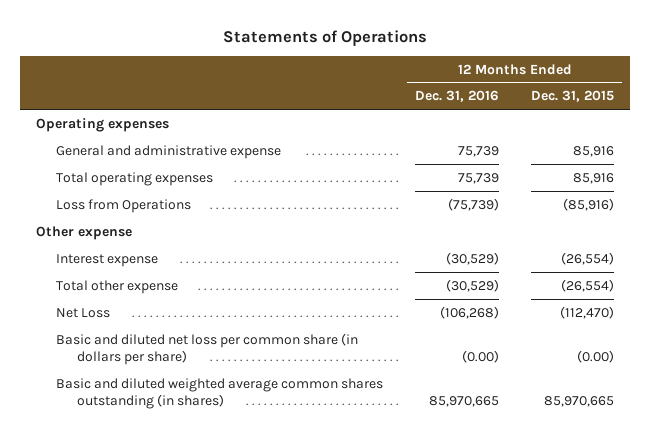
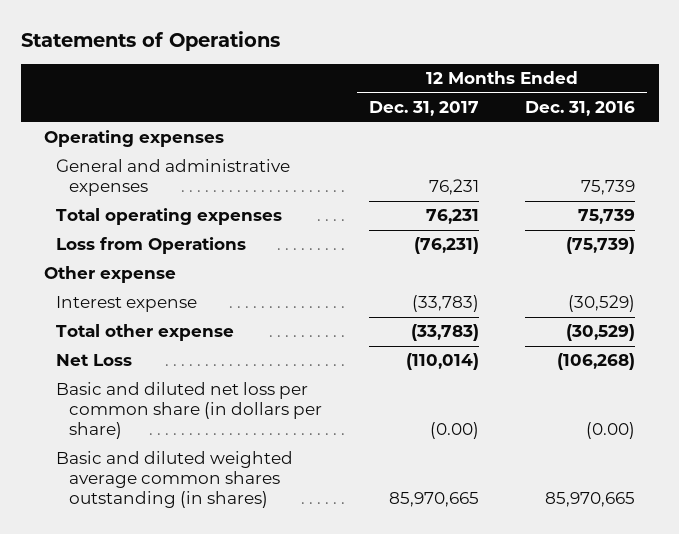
[531,90,615,103] Dec. 31, 2015 -> none
none -> [368,100,479,116] Dec. 31, 2017
[56,144,282,159] General and administrative expense -> [56,159,291,197] General and administrative expenses

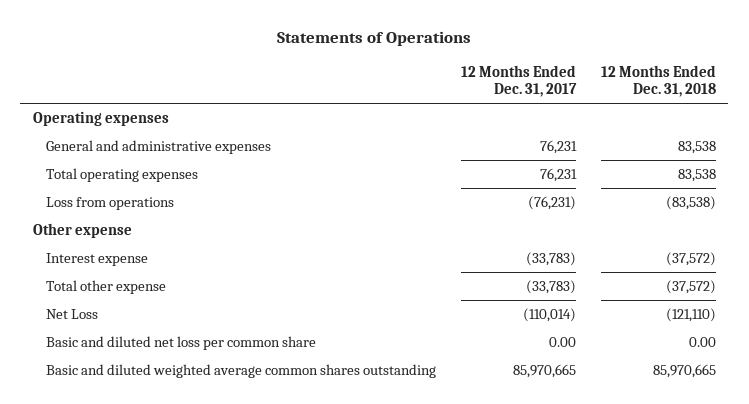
[525,100,636,116] Dec. 31, 2016 -> none
none -> [600,65,716,98] 12 Months Ended Dec. 31, 2018
[56,237,247,255] Loss from Operations -> [45,197,174,211] Loss from operations
[56,382,323,440] Basic and diluted net loss per common share (in dollars per share) -> [45,336,316,351] Basic and diluted net loss per common share
[429,422,479,440] (0.00) -> [548,337,576,348] 0.00
[56,451,294,509] Basic and diluted weighted average common shares outstanding (in shares) -> [45,364,436,379] Basic and diluted weighted average common shares outstanding

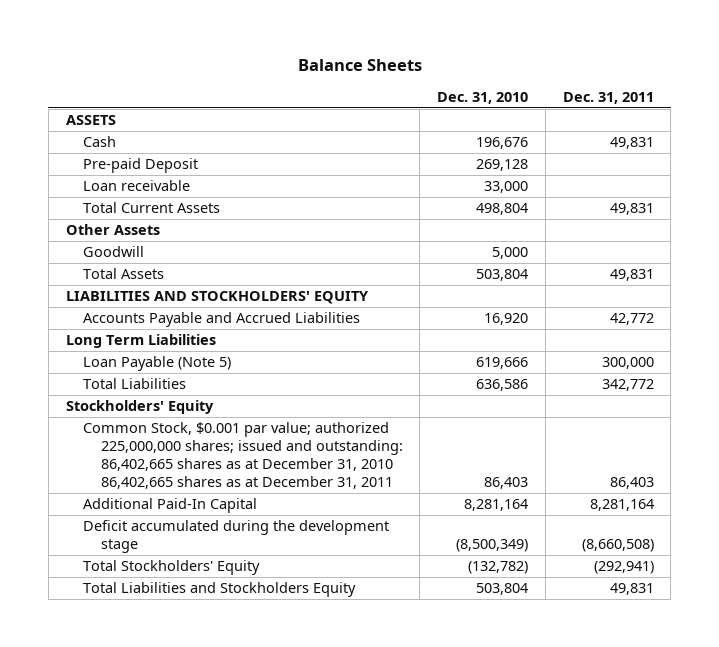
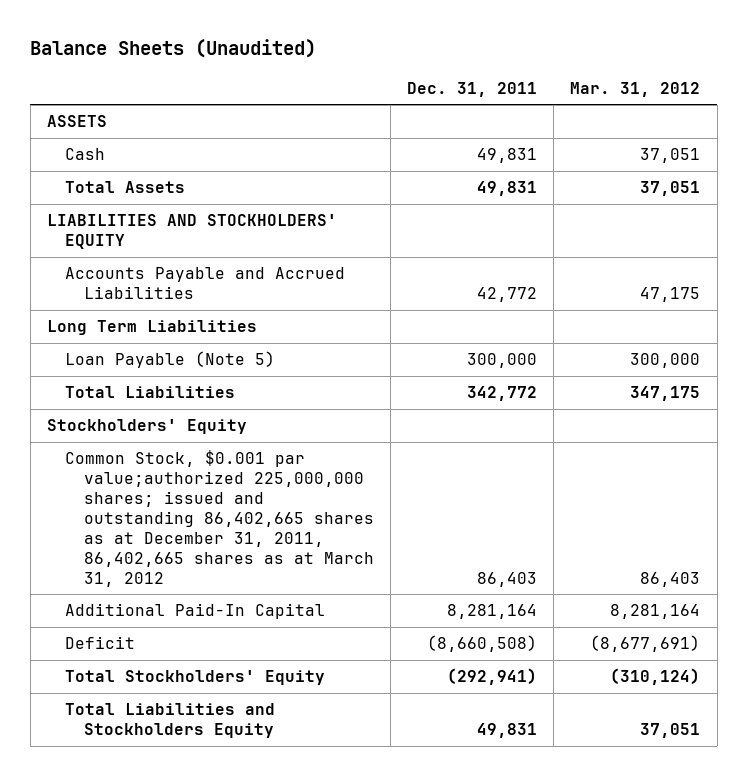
[297,58,422,71] Balance Sheets -> [30,39,317,59] Balance Sheets (Unaudited)
[437,91,529,104] Dec. 31, 2010 -> none
none -> [570,81,701,97] Mar. 31, 2012
[83,158,199,174] Pre-paid Deposit -> none
[83,180,191,192] Loan receivable -> none
[83,202,221,214] Total Current Assets -> none
[65,224,160,236] Other Assets -> none
[83,246,145,258] Goodwill -> none
[83,422,403,490] Common Stock, $0.001 par value; authorized 225,000,000 shares; issued and outstanding: 86,402,665 shares as at December 31, 2010 86,402,665 shares as at December 31, 2011 -> [65,450,374,587] Common Stock, $0.001 par value;authorized 225,000,000 shares; issued and outstanding 86,402,665 shares as at December 31, 2011, 86,402,665 shares as at March 31, 2012
[83,520,390,554] Deficit accumulated during the development stage -> [65,636,136,650] Deficit

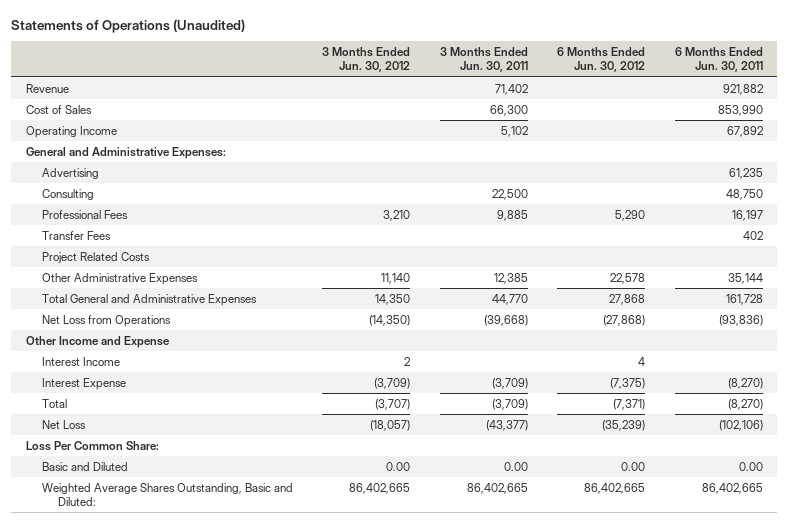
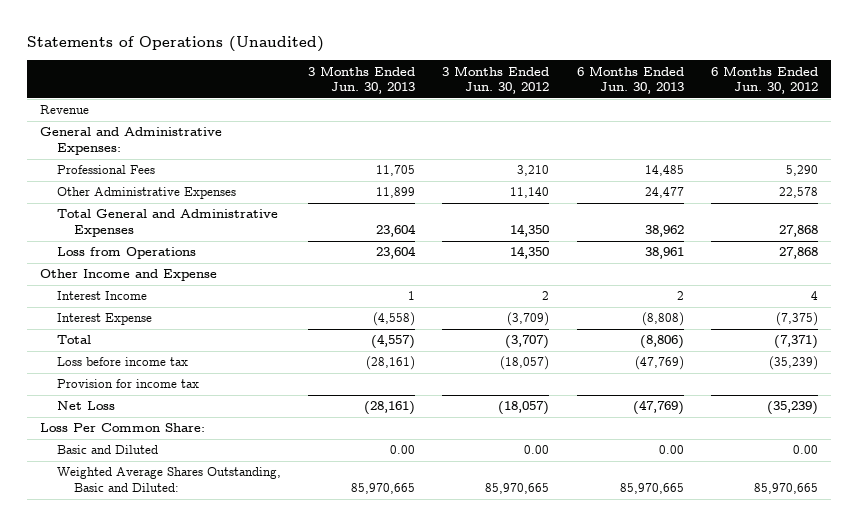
[439,47,528,73] 3 Months Ended Jun. 30, 2011 -> none
[674,47,763,73] 6 Months Ended Jun. 30, 2011 -> none
none -> [308,65,416,95] 3 Months Ended Jun. 30, 2013
none -> [576,65,684,95] 6 Months Ended Jun. 30, 2013
[26,104,93,114] Cost of Sales -> none
[26,125,118,138] Operating Income -> none
[41,167,99,179] Advertising -> none
[41,188,94,200] Consulting -> none
[41,230,111,240] Transfer Fees -> none
[41,251,150,263] Project Related Costs -> none
[41,314,171,327] Net Loss from Operations -> [57,247,197,260] Loss from Operations
[369,314,411,326] (14,350) -> [510,246,550,260] 14,350
[603,314,646,326] (27,868) -> [778,247,818,260] 27,868
none -> [57,357,189,367] Loss before income tax
none -> [57,379,200,389] Provision for income tax
[349,482,411,494] 86,402,665 -> [485,483,550,495] 85,970,665
[584,482,646,494] 86,402,665 -> [753,483,818,495] 85,970,665

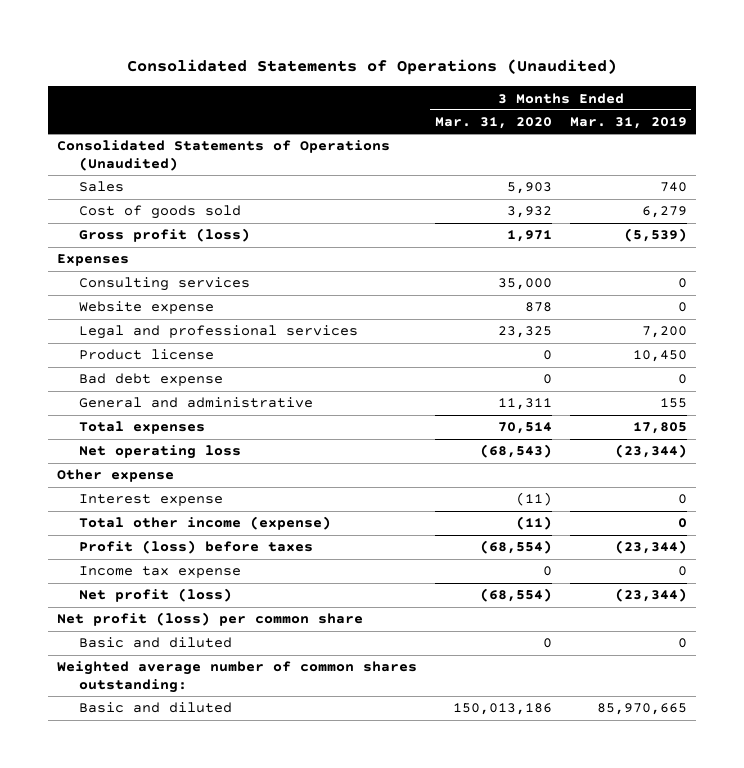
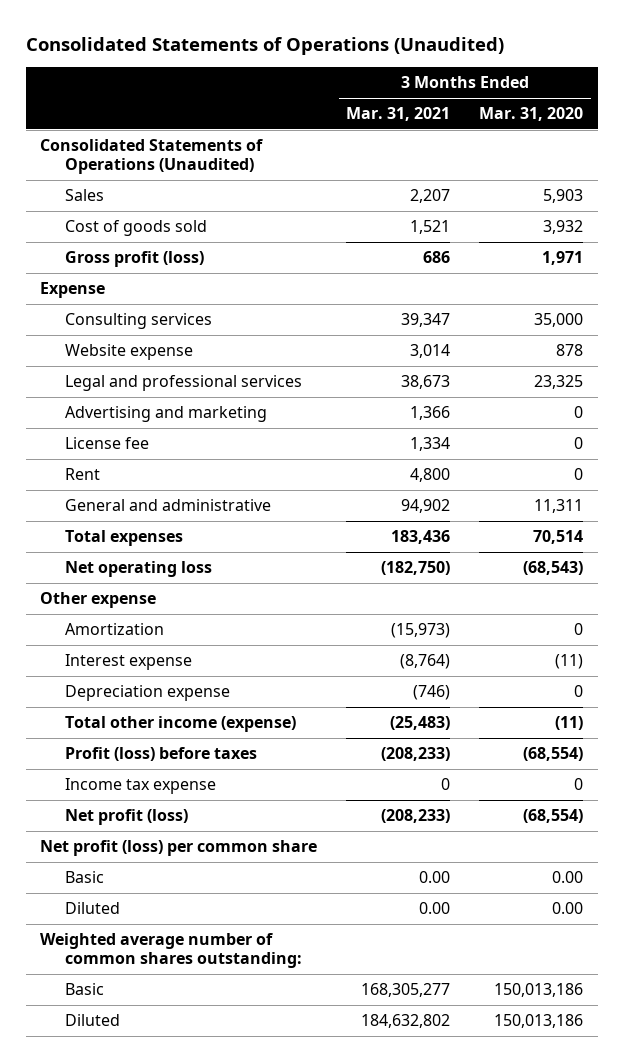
[569,117,687,130] Mar. 31, 2019 -> none
none -> [346,107,451,122] Mar. 31, 2021
[57,254,130,267] Expenses -> [40,282,106,299] Expense
[79,349,215,361] Product license -> none
[79,373,224,387] Bad debt expense -> none
none -> [65,406,268,423] Advertising and marketing
none -> [65,437,150,450] License fee
none -> [65,468,101,481] Rent
none -> [65,623,165,636] Amortization
none -> [65,685,231,702] Depreciation expense
[79,637,233,649] Basic and diluted -> none
none -> [65,871,105,884] Basic
none -> [65,902,121,915] Diluted
none -> [65,983,105,996] Basic
[79,702,233,714] Basic and diluted -> [65,1014,121,1027] Diluted

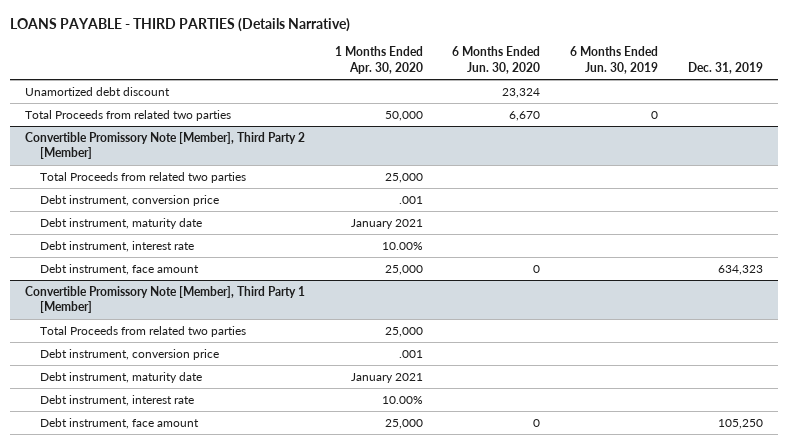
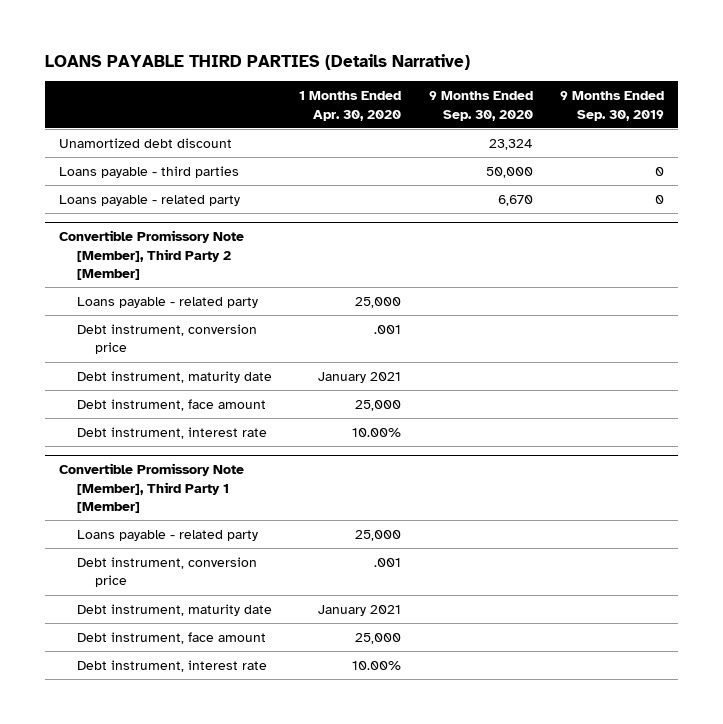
[9,17,350,32] LOANS PAYABLE - THIRD PARTIES (Details Narrative) -> [44,54,470,71] LOANS PAYABLE THIRD PARTIES (Details Narrative)
[452,46,541,74] 6 Months Ended Jun. 30, 2020 -> none
[570,46,659,74] 6 Months Ended Jun. 30, 2019 -> none
[687,61,763,74] Dec. 31, 2019 -> none
none -> [428,91,533,121] 9 Months Ended Sep. 30, 2020
none -> [559,91,664,121] 9 Months Ended Sep. 30, 2019
[24,109,231,121] Total Proceeds from related two parties -> none
none -> [58,166,239,179] Loans payable - third parties
none -> [58,195,240,207] Loans payable - related party
[39,171,246,183] Total Proceeds from related two parties -> none
none -> [76,297,258,309] Loans payable - related party
[39,240,194,252] Debt instrument, interest rate -> [76,427,267,440] Debt instrument, interest rate
[39,325,246,337] Total Proceeds from related two parties -> none
none -> [76,530,258,542] Loans payable - related party
[39,394,194,406] Debt instrument, interest rate -> [76,660,267,673] Debt instrument, interest rate

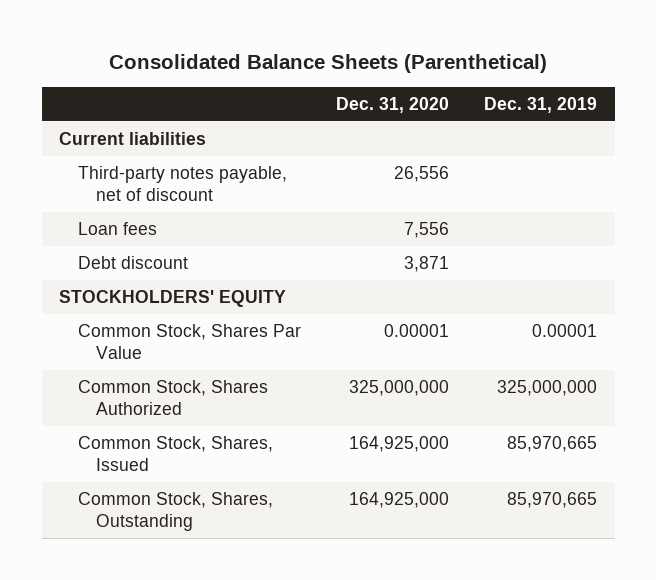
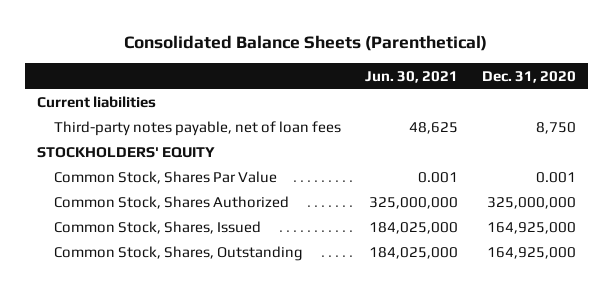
[484,96,598,113] Dec. 31, 2019 -> none
none -> [365,70,459,83] Jun. 30, 2021
[77,165,287,202] Third-party notes payable, net of discount -> none
[77,255,188,269] Debt discount -> none
[77,221,157,235] Loan fees -> [54,121,342,137] Third-party notes payable, net of loan fees
[403,221,449,238] 7,556 -> [536,122,577,135] 8,750
[383,323,449,337] 0.00001 -> [536,172,577,184] 0.001

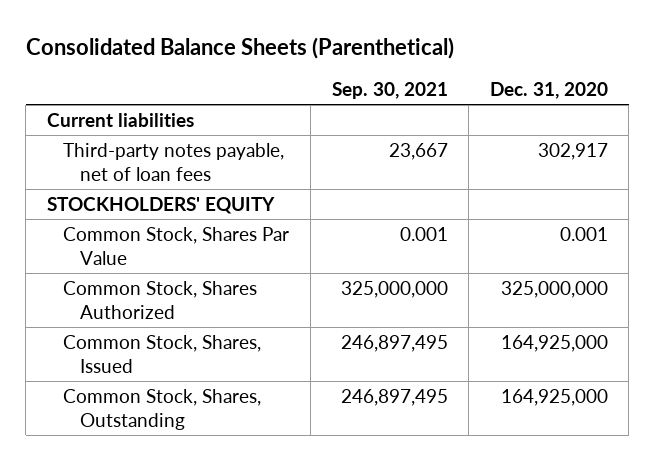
[365,70,459,83] Jun. 30, 2021 -> none
none -> [331,82,448,100] Sep. 30, 2021
[536,122,577,135] 8,750 -> [537,142,608,160] 302,917

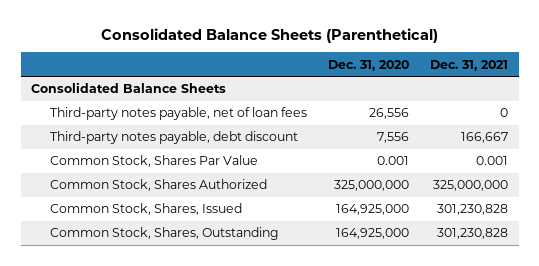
[331,82,448,100] Sep. 30, 2021 -> none
none -> [430,59,509,71] Dec. 31, 2021
[46,112,194,127] Current liabilities -> none
[46,196,275,214] STOCKHOLDERS' EQUITY -> none
none -> [31,82,227,94] Consolidated Balance Sheets
[537,142,608,160] 302,917 -> [369,108,410,120] 26,556
none -> [50,131,299,145] Third-party notes payable, debt discount

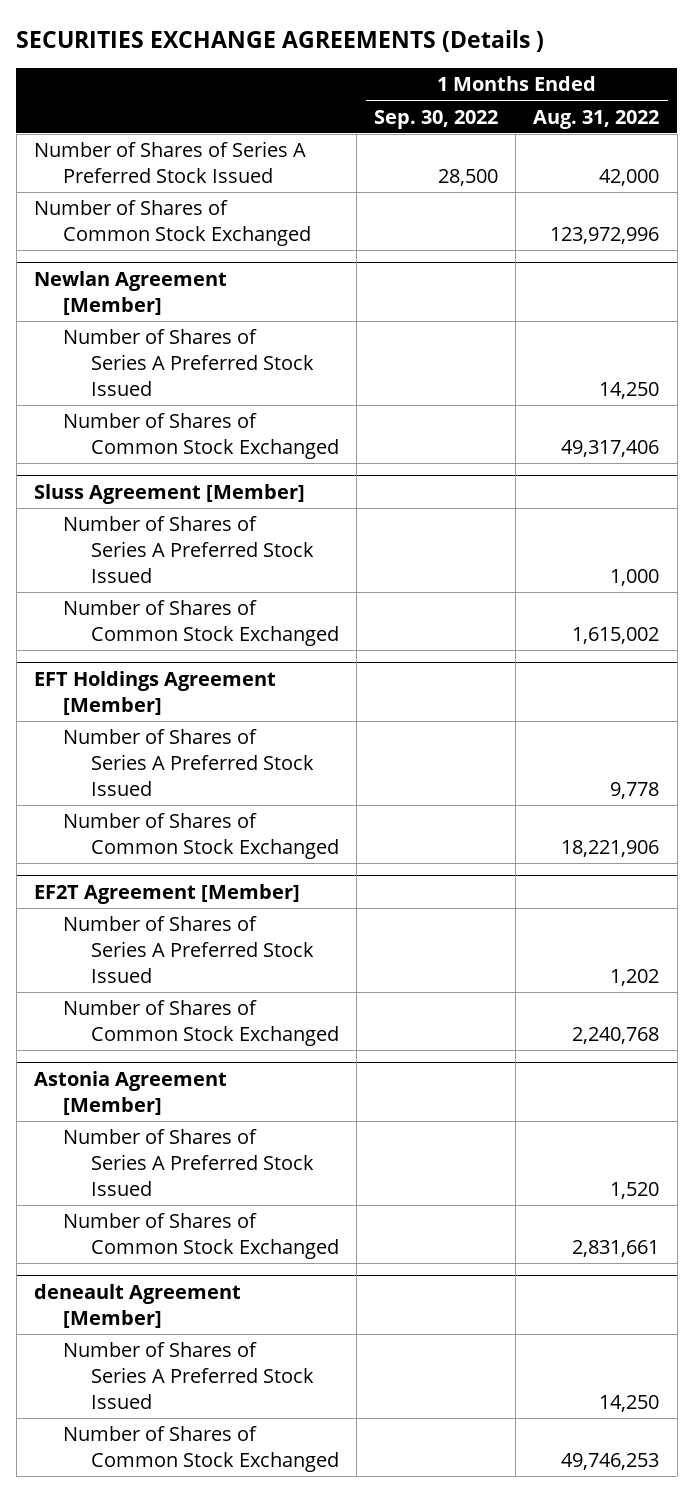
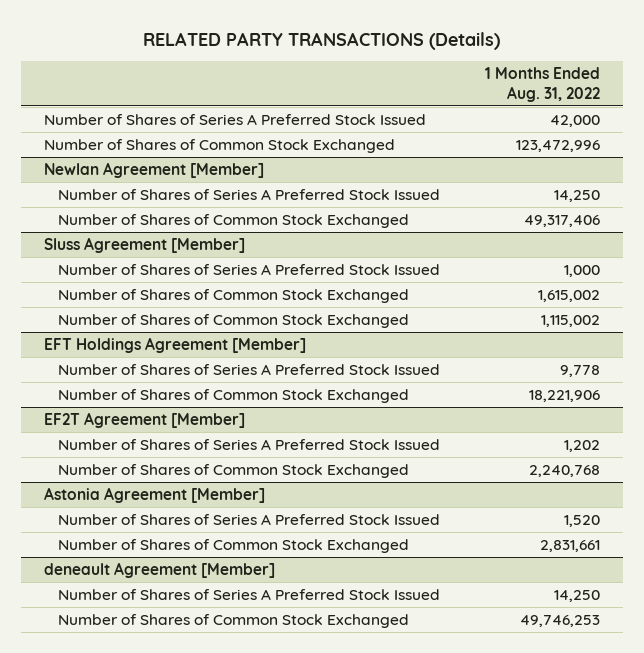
[16,29,545,52] SECURITIES EXCHANGE AGREEMENTS (Details ) -> [143,31,501,50] RELATED PARTY TRANSACTIONS (Details)
[374,109,499,129] Sep. 30, 2022 -> none
[550,227,660,245] 123,972,996 -> [516,140,601,153] 123,472,996
none -> [58,314,410,329] Number of Shares of Common Stock Exchanged

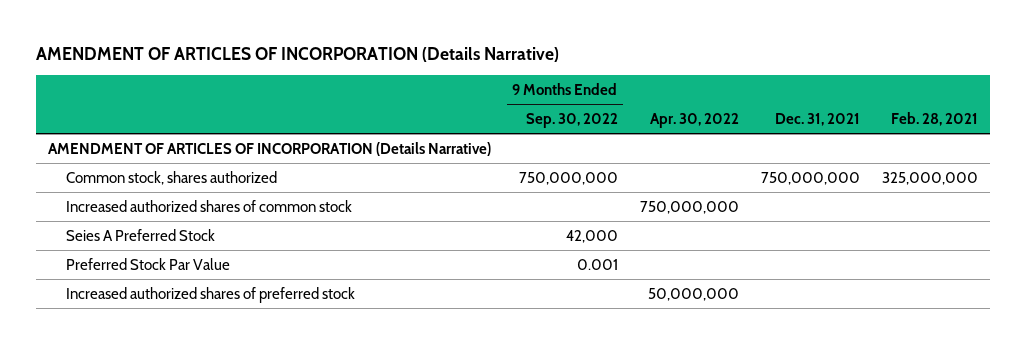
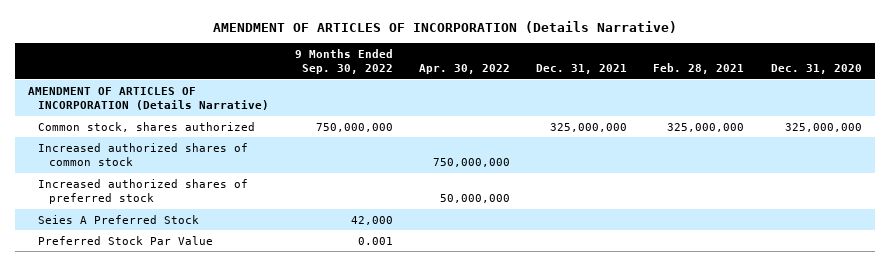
none -> [770,64,862,75] Dec. 31, 2020
[761,171,861,185] 750,000,000 -> [550,122,628,132] 325,000,000
[66,286,356,303] Increased authorized shares of preferred stock -> [38,178,249,205] Increased authorized shares of preferred stock

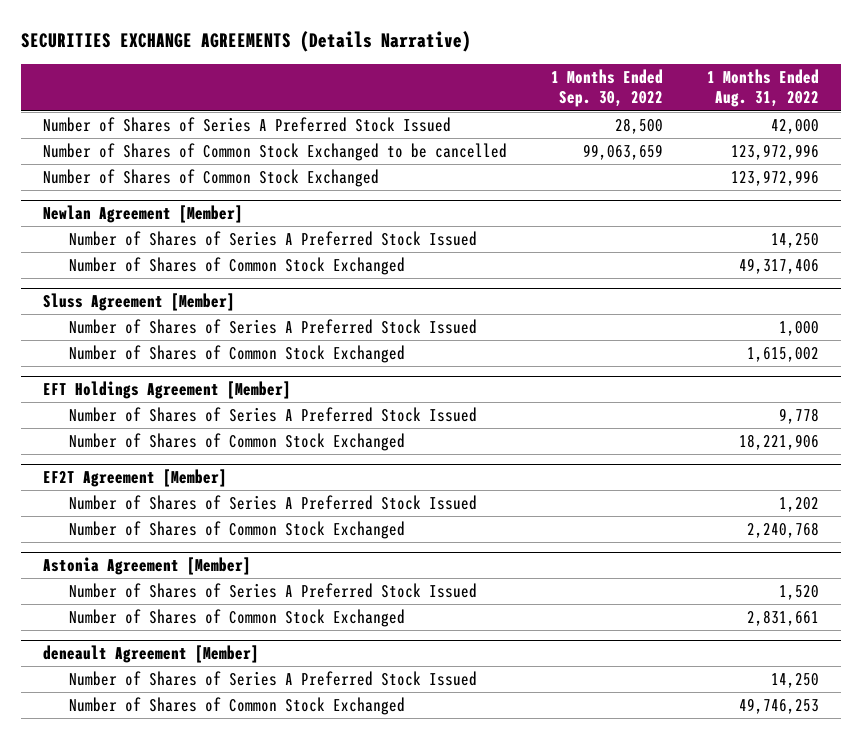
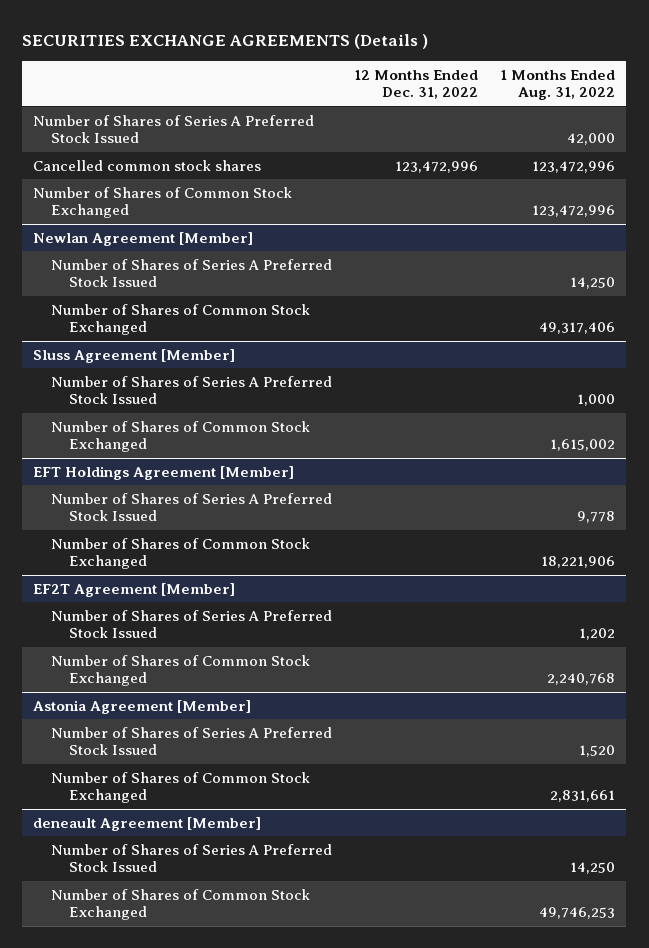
[21,31,472,53] SECURITIES EXCHANGE AGREEMENTS (Details Narrative) -> [22,33,429,49] SECURITIES EXCHANGE AGREEMENTS (Details )
[551,69,664,108] 1 Months Ended Sep. 30, 2022 -> none
none -> [354,69,479,100] 12 Months Ended Dec. 31, 2022
[43,142,508,161] Number of Shares of Common Stock Exchanged to be cancelled -> none
none -> [33,159,262,171] Cancelled common stock shares
[731,169,820,186] 123,972,996 -> [532,205,616,218] 123,472,996

